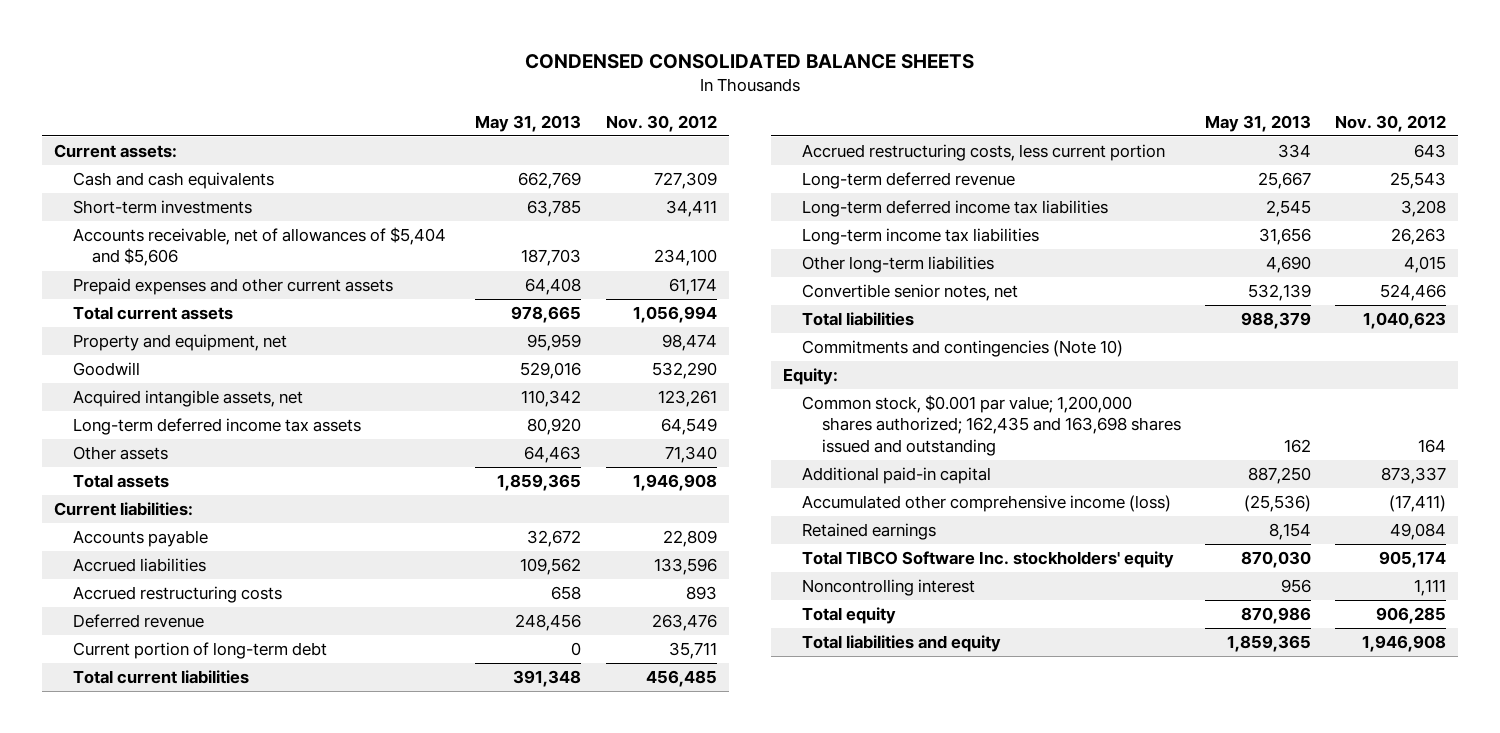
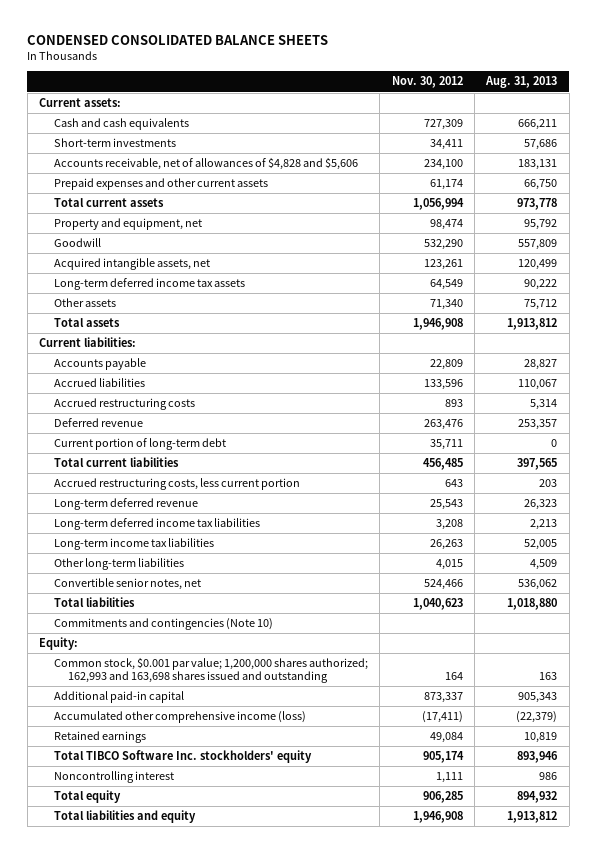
[475,114,582,132] May 31, 2013 -> none
none -> [485,76,558,89] Aug. 31, 2013
[72,227,446,267] Accounts receivable, net of allowances of $5,404 and $5,606 -> [53,157,358,171] Accounts receivable, net of allowances of $4,828 and $5,606
[802,395,1181,456] Common stock, $0.001 par value; 1,200,000 shares authorized; 162,435 and 163,698 shares issued and outstanding -> [53,657,368,684] Common stock, $0.001 par value; 1,200,000 shares authorized; 162,993 and 163,698 shares issued and outstanding

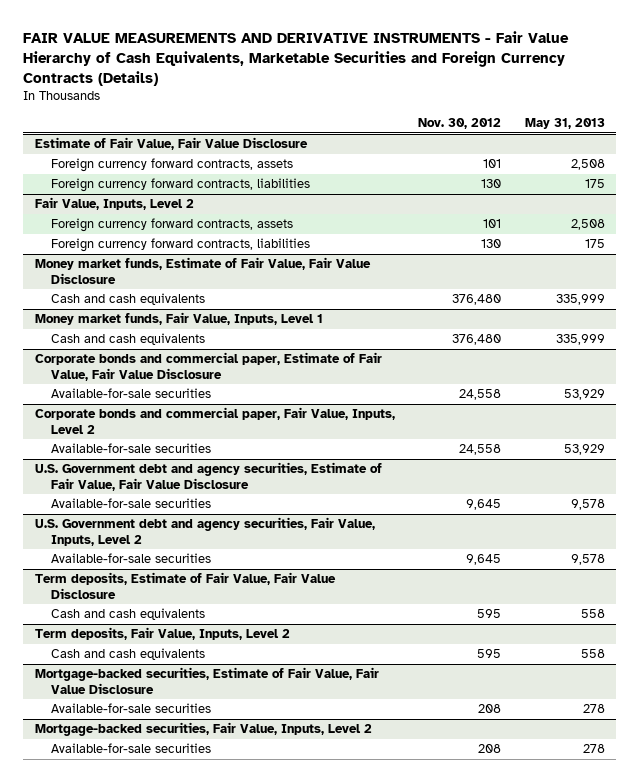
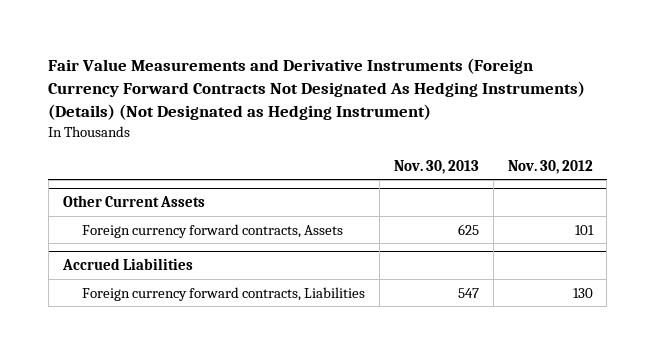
[23,31,570,87] FAIR VALUE MEASUREMENTS AND DERIVATIVE INSTRUMENTS - Fair Value Hierarchy of Cash Equivalents, Marketable Securities and Foreign Currency Contracts (Details) -> [48,58,586,121] Fair Value Measurements and Derivative Instruments (Foreign Currency Forward Contracts Not Designated As Hedging Instruments) (Details) (Not Designated as Hedging Instrument)
[524,118,605,130] May 31, 2013 -> none
none -> [393,159,479,174] Nov. 30, 2013
[35,137,309,151] Estimate of Fair Value, Fair Value Disclosure -> none
[35,197,195,211] Fair Value, Inputs, Level 2 -> none
[50,218,293,233] Foreign currency forward contracts, assets -> none
[50,238,310,253] Foreign currency forward contracts, liabilities -> none
[35,257,372,284] Money market funds, Estimate of Fair Value, Fair Value Disclosure -> none
[50,293,205,306] Cash and cash equivalents -> none
[35,312,324,326] Money market funds, Fair Value, Inputs, Level 1 -> none
[50,333,205,346] Cash and cash equivalents -> none
[35,352,383,381] Corporate bonds and commercial paper, Estimate of Fair Value, Fair Value Disclosure -> none
[50,388,211,399] Available-for-sale securities -> none
[35,407,396,434] Corporate bonds and commercial paper, Fair Value, Inputs, Level 2 -> none
[50,443,211,454] Available-for-sale securities -> none
[35,462,383,491] U.S. Government debt and agency securities, Estimate of Fair Value, Fair Value Disclosure -> none
[50,498,211,509] Available-for-sale securities -> none
[35,517,376,546] U.S. Government debt and agency securities, Fair Value, Inputs, Level 2 -> none
[50,553,211,564] Available-for-sale securities -> none
[35,572,337,599] Term deposits, Estimate of Fair Value, Fair Value Disclosure -> none
[50,608,205,621] Cash and cash equivalents -> none
[35,627,291,641] Term deposits, Fair Value, Inputs, Level 2 -> none
[50,648,205,661] Cash and cash equivalents -> none
[35,667,380,694] Mortgage-backed securities, Estimate of Fair Value, Fair Value Disclosure -> none
[50,703,211,714] Available-for-sale securities -> none
[35,722,373,737] Mortgage-backed securities, Fair Value, Inputs, Level 2 -> none
[50,743,211,754] Available-for-sale securities -> none
none -> [62,195,205,208] Other Current Assets
[50,158,293,173] Foreign currency forward contracts, assets -> [82,223,344,238] Foreign currency forward contracts, Assets
none -> [61,258,193,271] Accrued Liabilities
[50,178,310,193] Foreign currency forward contracts, liabilities -> [82,286,366,301] Foreign currency forward contracts, Liabilities

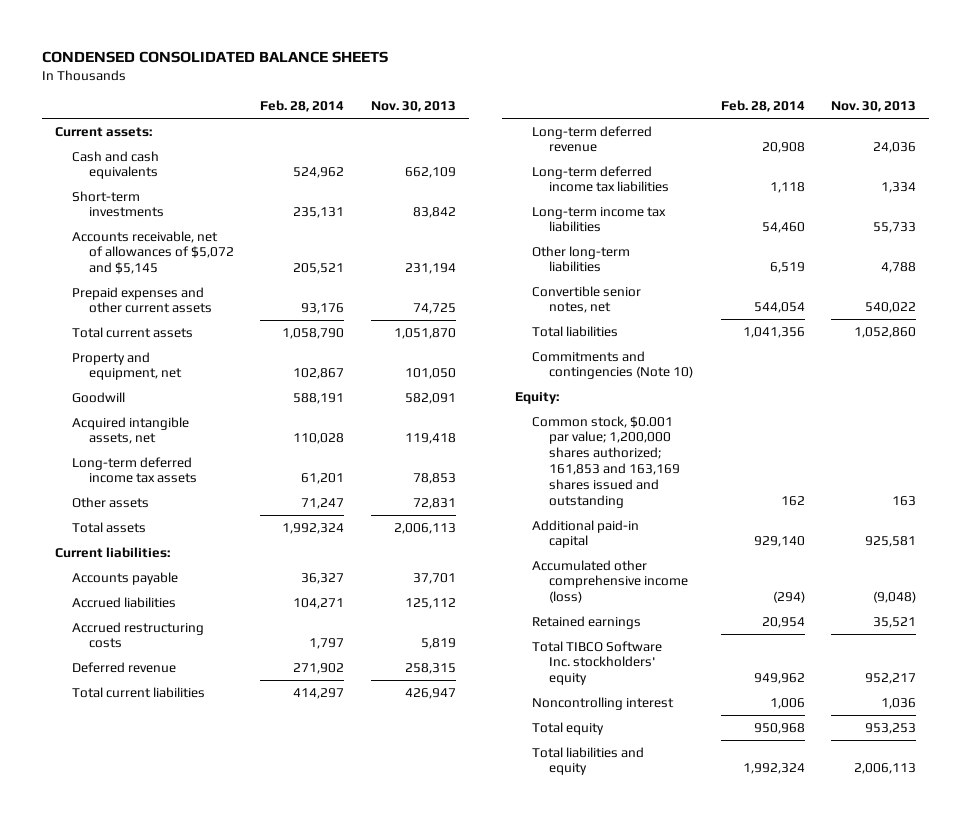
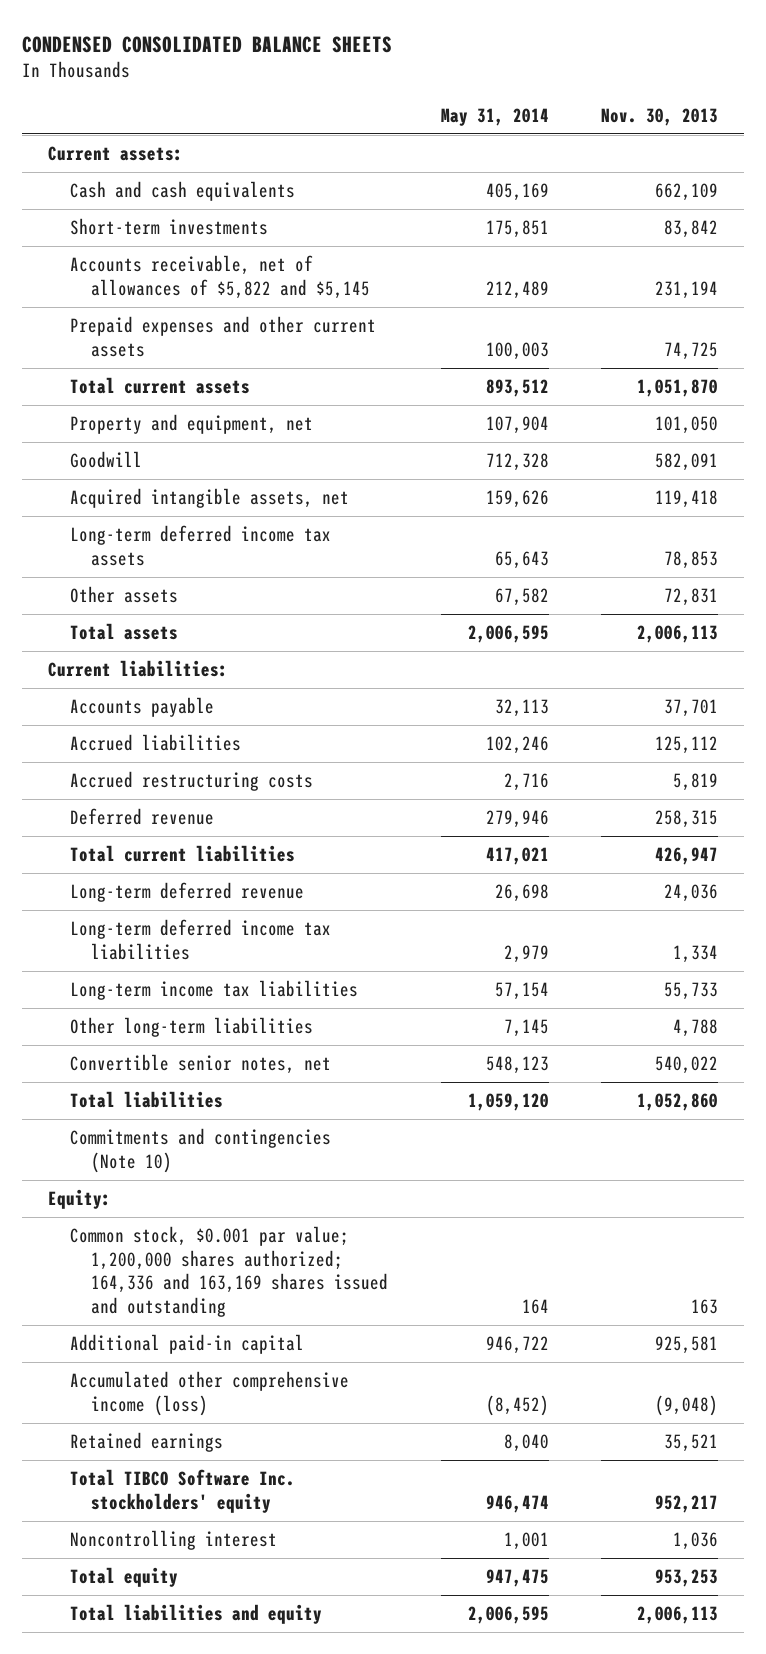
[260,100,345,113] Feb. 28, 2014 -> none
none -> [440,108,549,127] May 31, 2014
[71,230,234,275] Accounts receivable, net of allowances of $5,072 and $5,145 -> [69,255,371,299] Accounts receivable, net of allowances of $5,822 and $5,145
[532,415,681,508] Common stock, $0.001 par value; 1,200,000 shares authorized; 161,853 and 163,169 shares issued and outstanding -> [69,1226,389,1317] Common stock, $0.001 par value; 1,200,000 shares authorized; 164,336 and 163,169 shares issued and outstanding

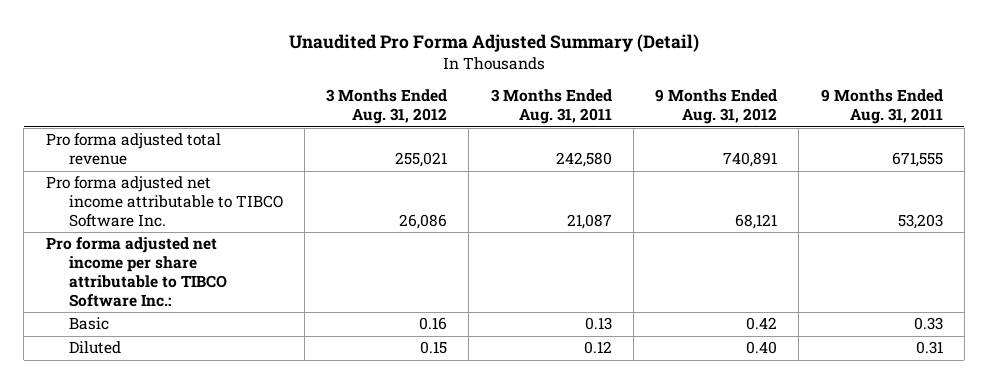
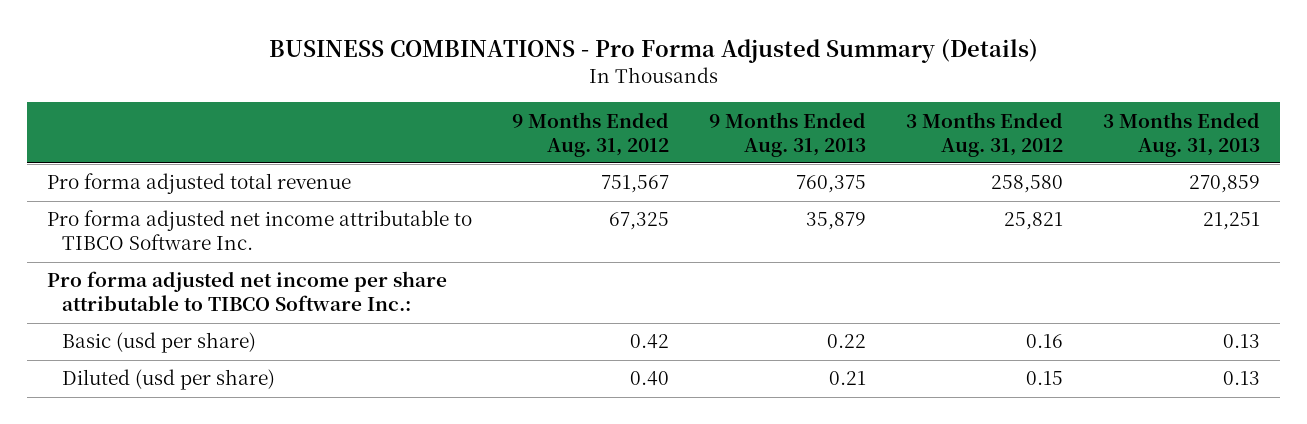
[289,33,700,52] Unaudited Pro Forma Adjusted Summary (Detail) -> [268,39,1038,64] BUSINESS COMBINATIONS - Pro Forma Adjusted Summary (Details)
[490,89,612,125] 3 Months Ended Aug. 31, 2011 -> none
[820,89,943,125] 9 Months Ended Aug. 31, 2011 -> none
none -> [709,111,867,157] 9 Months Ended Aug. 31, 2013
none -> [1103,111,1261,157] 3 Months Ended Aug. 31, 2013
[395,152,448,168] 255,021 -> [991,175,1064,194] 258,580
[723,152,778,168] 740,891 -> [601,175,670,194] 751,567
[399,213,448,229] 26,086 -> [1004,212,1064,231] 25,821
[735,213,778,229] 68,121 -> [609,212,670,231] 67,325
[68,317,109,331] Basic -> [61,332,256,354] Basic (usd per share)
[68,341,121,355] Diluted -> [61,369,275,391] Diluted (usd per share)

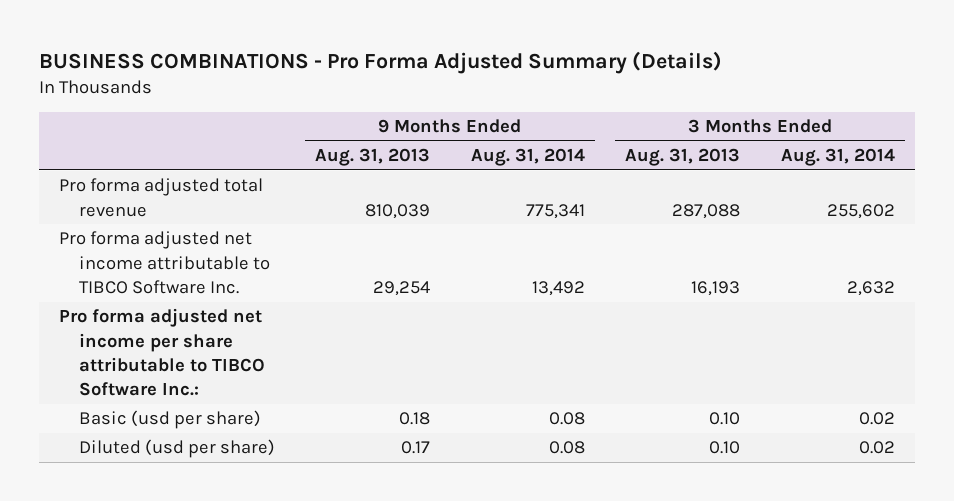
[512,111,670,157] 9 Months Ended Aug. 31, 2012 -> none
[906,111,1064,157] 3 Months Ended Aug. 31, 2012 -> none
none -> [470,148,585,167] Aug. 31, 2014
none -> [780,148,895,167] Aug. 31, 2014
[796,175,867,194] 760,375 -> [365,203,431,219] 810,039
[1189,175,1261,194] 270,859 -> [672,203,741,219] 287,088
[806,212,867,231] 35,879 -> [373,281,431,297] 29,254
[1203,212,1261,231] 21,251 -> [691,281,741,297] 16,193
[827,334,867,349] 0.22 -> [399,412,431,426] 0.18
[1223,334,1261,349] 0.13 -> [709,412,741,426] 0.10
[829,371,867,386] 0.21 -> [401,441,431,455] 0.17
[1223,371,1261,386] 0.13 -> [709,441,741,455] 0.10

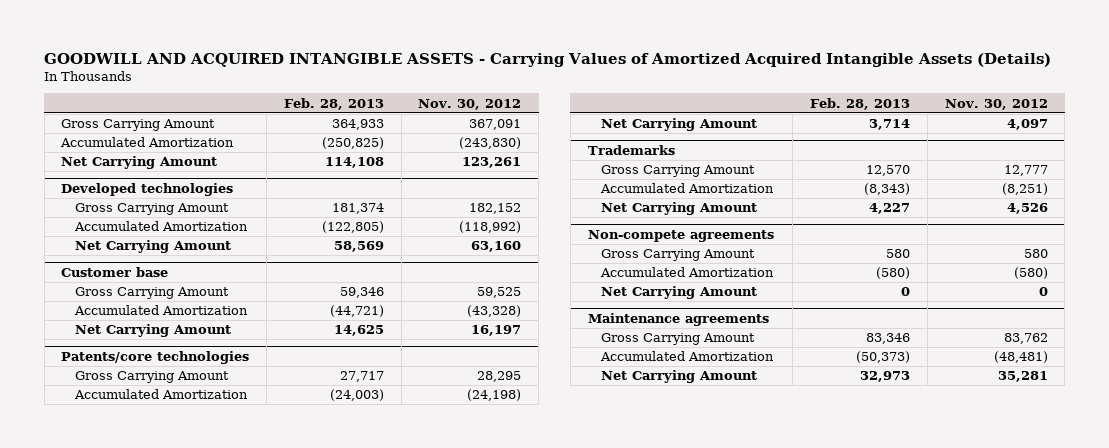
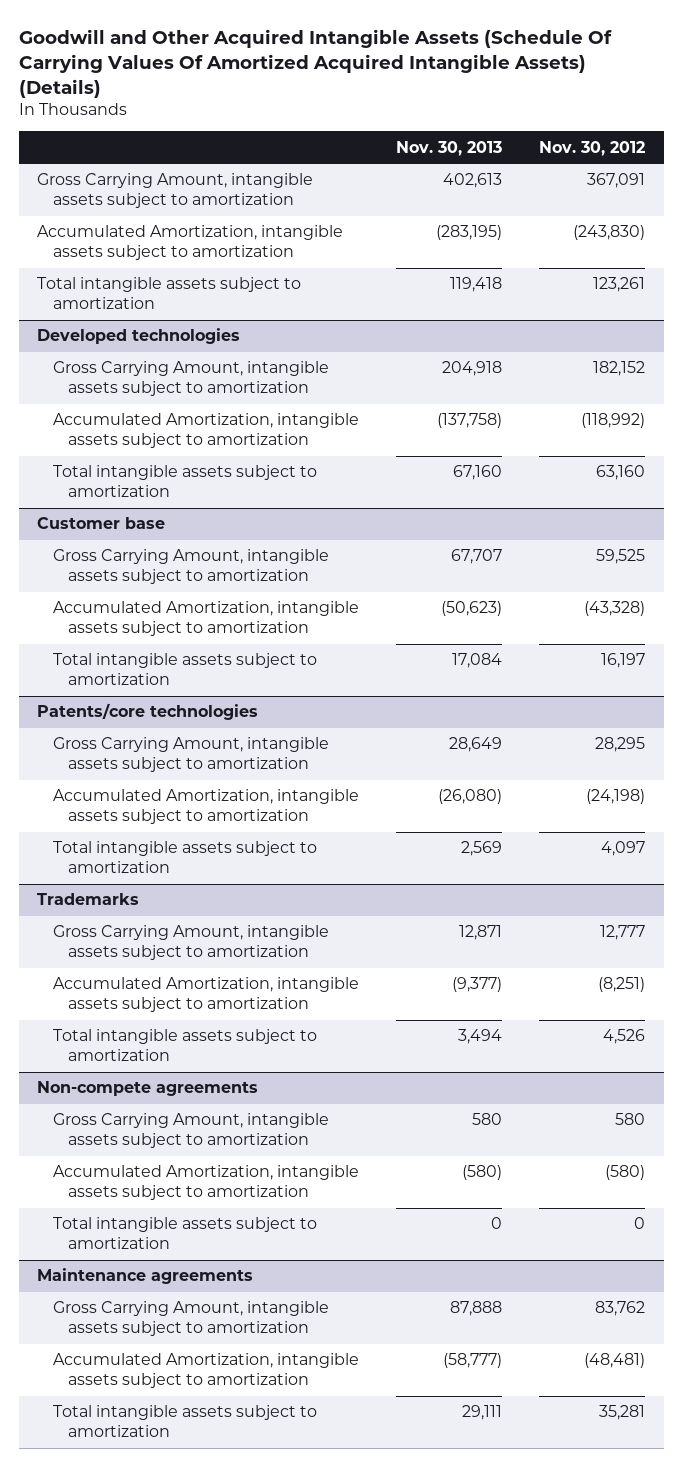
[44,52,1052,67] GOODWILL AND ACQUIRED INTANGIBLE ASSETS - Carrying Values of Amortized Acquired Intangible Assets (Details) -> [18,28,612,98] Goodwill and Other Acquired Intangible Assets (Schedule Of Carrying Values Of Amortized Acquired Intangible Assets) (Details)
[283,97,384,110] Feb. 28, 2013 -> none
none -> [396,140,503,156] Nov. 30, 2013
[61,119,216,132] Gross Carrying Amount -> [37,173,314,209] Gross Carrying Amount, intangible assets subject to amortization
[60,137,235,148] Accumulated Amortization -> [37,225,344,261] Accumulated Amortization, intangible assets subject to amortization
[61,156,218,170] Net Carrying Amount -> [37,277,302,310] Total intangible assets subject to amortization
[74,203,229,216] Gross Carrying Amount -> [52,361,329,397] Gross Carrying Amount, intangible assets subject to amortization
[73,221,248,232] Accumulated Amortization -> [52,413,359,449] Accumulated Amortization, intangible assets subject to amortization
[74,240,231,254] Net Carrying Amount -> [52,465,317,498] Total intangible assets subject to amortization
[74,287,229,300] Gross Carrying Amount -> [52,549,329,585] Gross Carrying Amount, intangible assets subject to amortization
[73,305,248,316] Accumulated Amortization -> [52,601,359,637] Accumulated Amortization, intangible assets subject to amortization
[74,324,231,338] Net Carrying Amount -> [52,653,317,686] Total intangible assets subject to amortization
[74,371,229,384] Gross Carrying Amount -> [52,737,329,773] Gross Carrying Amount, intangible assets subject to amortization
[73,389,248,400] Accumulated Amortization -> [52,789,359,825] Accumulated Amortization, intangible assets subject to amortization
[601,118,758,132] Net Carrying Amount -> [52,841,317,874] Total intangible assets subject to amortization
[601,165,756,178] Gross Carrying Amount -> [52,925,329,961] Gross Carrying Amount, intangible assets subject to amortization
[600,183,775,194] Accumulated Amortization -> [52,977,359,1013] Accumulated Amortization, intangible assets subject to amortization
[601,202,758,216] Net Carrying Amount -> [52,1029,317,1062] Total intangible assets subject to amortization
[601,249,756,262] Gross Carrying Amount -> [52,1113,329,1149] Gross Carrying Amount, intangible assets subject to amortization
[600,267,775,278] Accumulated Amortization -> [52,1165,359,1201] Accumulated Amortization, intangible assets subject to amortization
[601,286,758,300] Net Carrying Amount -> [52,1217,317,1250] Total intangible assets subject to amortization
[601,333,756,346] Gross Carrying Amount -> [52,1301,329,1337] Gross Carrying Amount, intangible assets subject to amortization
[600,351,775,362] Accumulated Amortization -> [52,1353,359,1389] Accumulated Amortization, intangible assets subject to amortization
[601,370,758,384] Net Carrying Amount -> [52,1405,317,1438] Total intangible assets subject to amortization

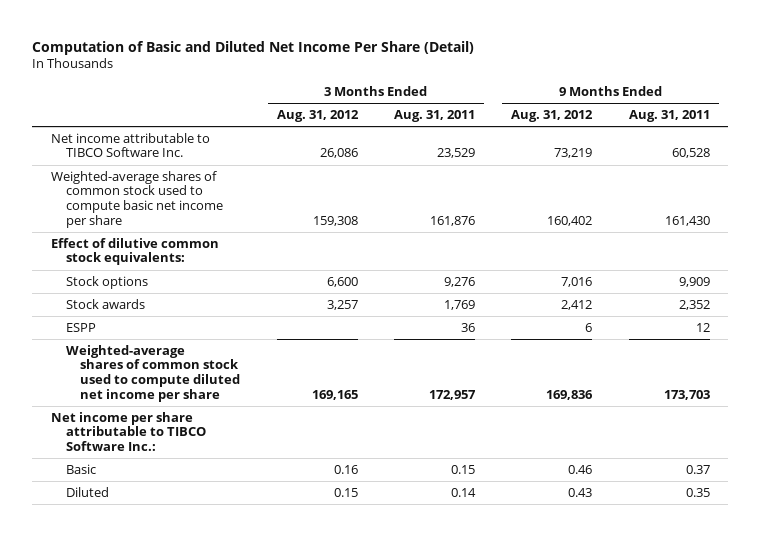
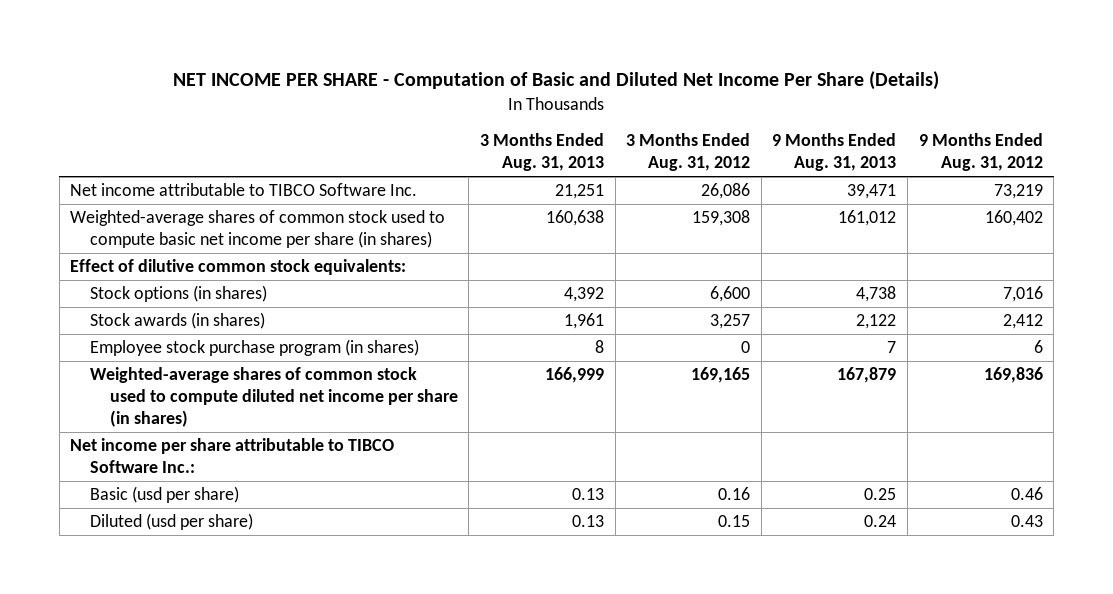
[32,40,475,55] Computation of Basic and Diluted Net Income Per Share (Detail) -> [173,71,940,91] NET INCOME PER SHARE - Computation of Basic and Diluted Net Income Per Share (Details)
[394,110,476,123] Aug. 31, 2011 -> none
[628,110,710,123] Aug. 31, 2011 -> none
none -> [480,133,605,172] 3 Months Ended Aug. 31, 2013
none -> [772,133,897,172] 9 Months Ended Aug. 31, 2013
[50,170,223,228] Weighted-average shares of common stock used to compute basic net income per share -> [70,210,446,249] Weighted-average shares of common stock used to compute basic net income per share (in shares)
[65,322,96,332] ESPP -> none
[65,275,148,289] Stock options -> [90,285,268,303] Stock options (in shares)
[65,298,145,309] Stock awards -> [90,312,266,330] Stock awards (in shares)
none -> [90,339,420,357] Employee stock purchase program (in shares)
[65,344,241,402] Weighted-average shares of common stock used to compute diluted net income per share -> [90,367,458,428] Weighted-average shares of common stock used to compute diluted net income per share (in shares)
[65,463,96,474] Basic -> [90,486,240,504] Basic (usd per share)
[65,486,109,497] Diluted -> [90,513,254,531] Diluted (usd per share)

